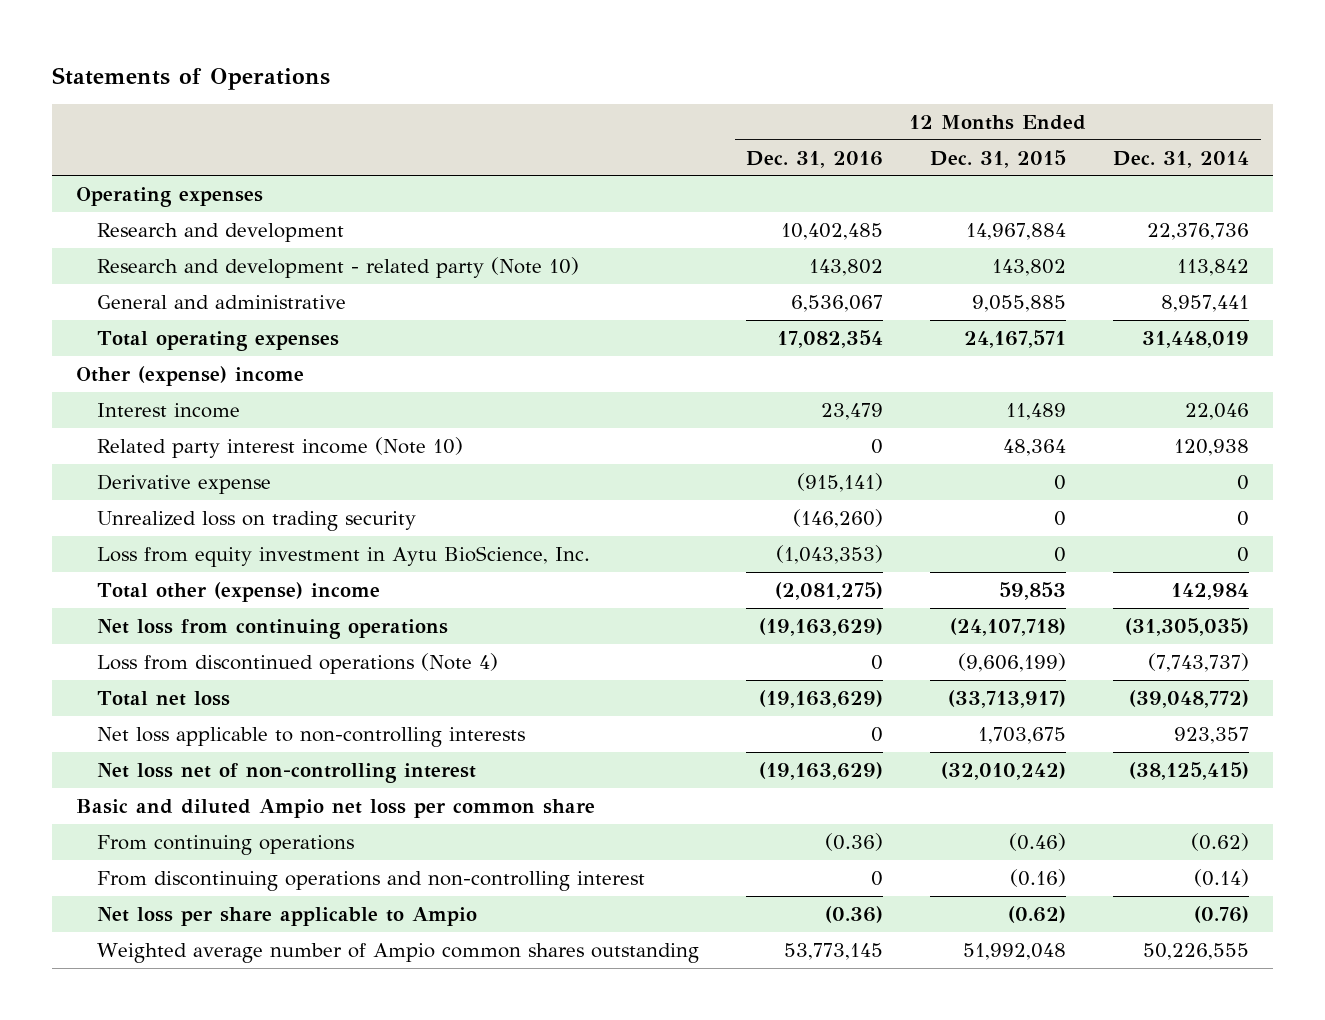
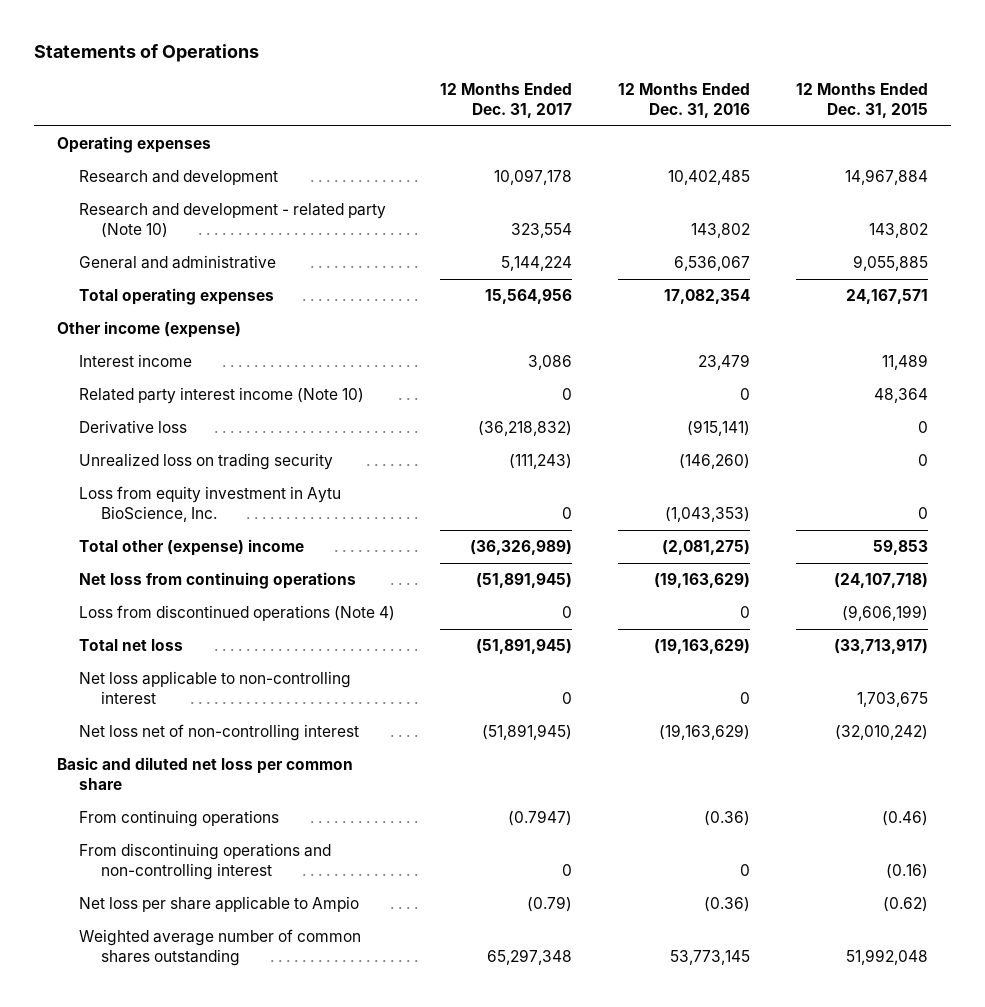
[1113,150,1250,168] Dec. 31, 2014 -> none
none -> [440,83,573,119] 12 Months Ended Dec. 31, 2017
[75,365,304,386] Other (expense) income -> [56,320,241,338] Other income (expense)
[97,473,272,494] Derivative expense -> [78,419,187,434] Derivative loss
[97,726,526,747] Net loss applicable to non-controlling interests -> [78,670,351,705] Net loss applicable to non-controlling interest
[75,798,595,818] Basic and diluted Ampio net loss per common share -> [56,756,353,791] Basic and diluted net loss per common share
[97,942,700,963] Weighted average number of Ampio common shares outstanding -> [78,928,361,967] Weighted average number of common shares outstanding

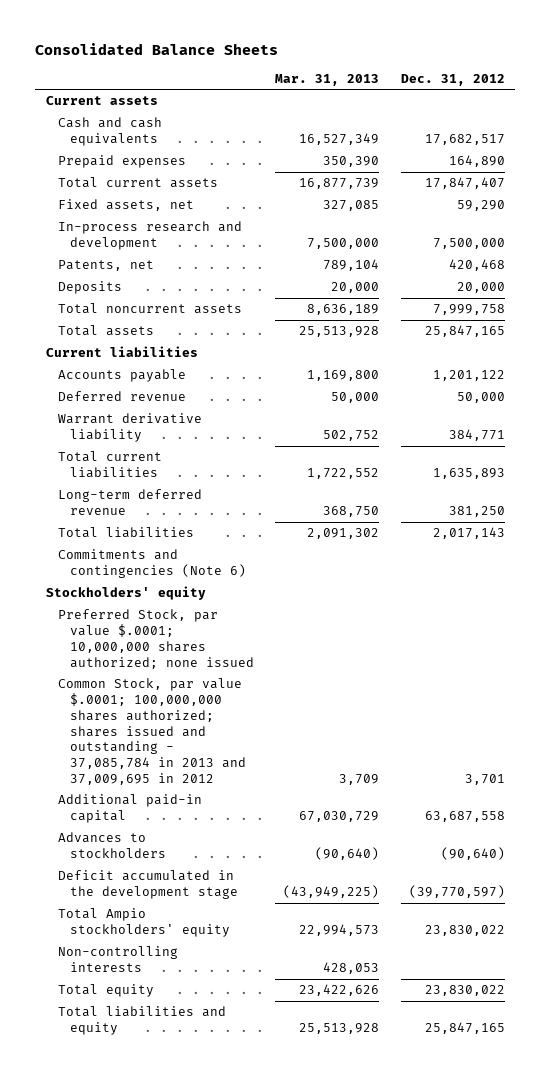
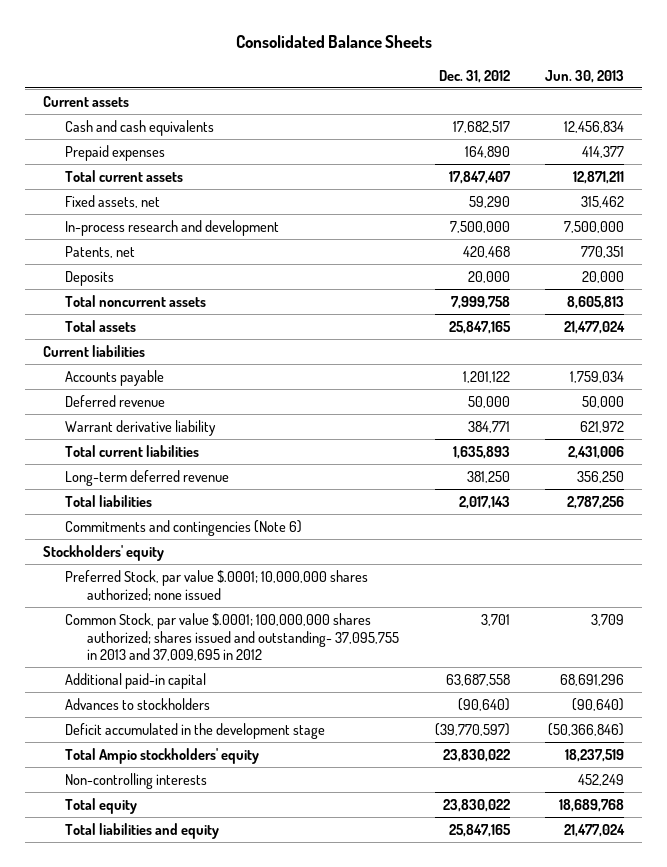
[275,73,380,86] Mar. 31, 2013 -> none
none -> [545,69,625,83] Jun. 30, 2013
[57,678,246,785] Common Stock, par value $.0001; 100,000,000 shares authorized; shares issued and outstanding - 37,085,784 in 2013 and 37,009,695 in 2012 -> [64,612,399,662] Common Stock, par value $.0001; 100,000,000 shares authorized; shares issued and outstanding- 37,095,755 in 2013 and 37,009,695 in 2012

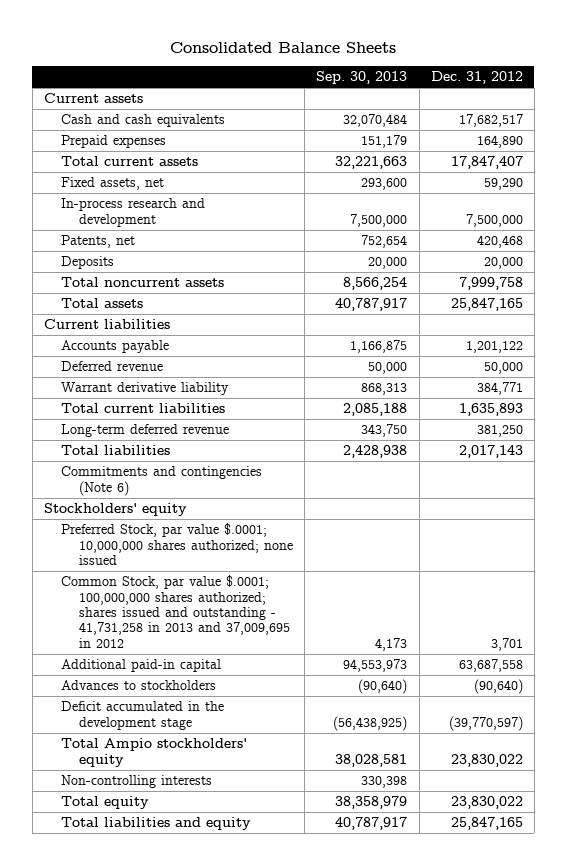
[545,69,625,83] Jun. 30, 2013 -> none
none -> [316,71,408,85] Sep. 30, 2013
[64,612,399,662] Common Stock, par value $.0001; 100,000,000 shares authorized; shares issued and outstanding- 37,095,755 in 2013 and 37,009,695 in 2012 -> [61,575,291,648] Common Stock, par value $.0001; 100,000,000 shares authorized; shares issued and outstanding - 41,731,258 in 2013 and 37,009,695 in 2012

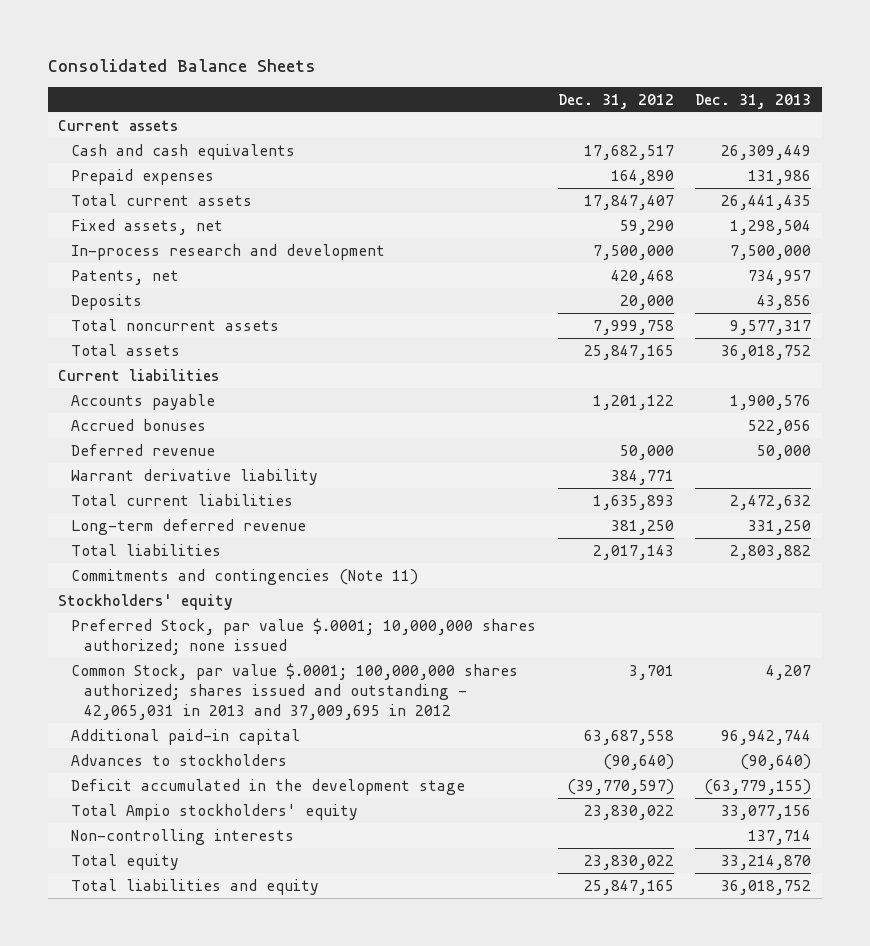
[316,71,408,85] Sep. 30, 2013 -> none
none -> [695,93,812,109] Dec. 31, 2013
none -> [71,418,207,431] Accrued bonuses
[61,466,263,496] Commitments and contingencies (Note 6) -> [71,568,419,585] Commitments and contingencies (Note 11)
[61,575,291,648] Common Stock, par value $.0001; 100,000,000 shares authorized; shares issued and outstanding - 41,731,258 in 2013 and 37,009,695 in 2012 -> [71,662,519,720] Common Stock, par value $.0001; 100,000,000 shares authorized; shares issued and outstanding - 42,065,031 in 2013 and 37,009,695 in 2012

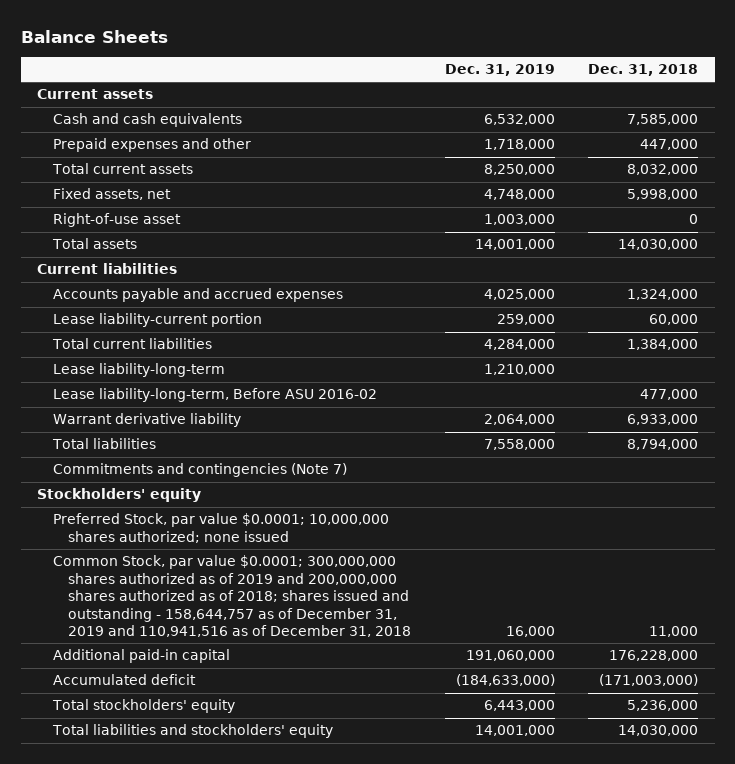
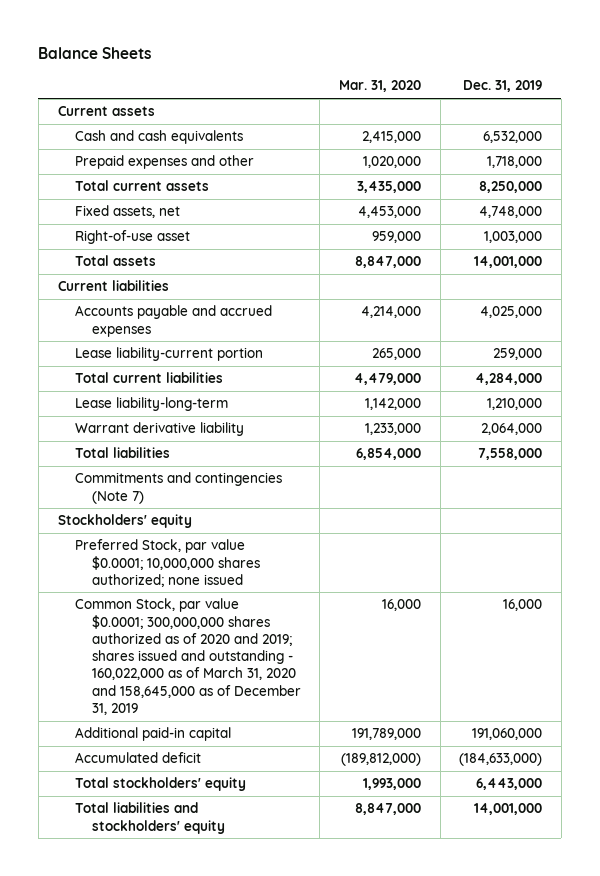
[588,64,699,77] Dec. 31, 2018 -> none
none -> [338,80,421,93] Mar. 31, 2020
[52,388,377,403] Lease liability-long-term, Before ASU 2016-02 -> none
[52,555,412,638] Common Stock, par value $0.0001; 300,000,000 shares authorized as of 2019 and 200,000,000 shares authorized as of 2018; shares issued and outstanding - 158,644,757 as of December 31, 2019 and 110,941,516 as of December 31, 2018 -> [74,598,301,715] Common Stock, par value $0.0001; 300,000,000 shares authorized as of 2020 and 2019; shares issued and outstanding - 160,022,000 as of March 31, 2020 and 158,645,000 as of December 31, 2019

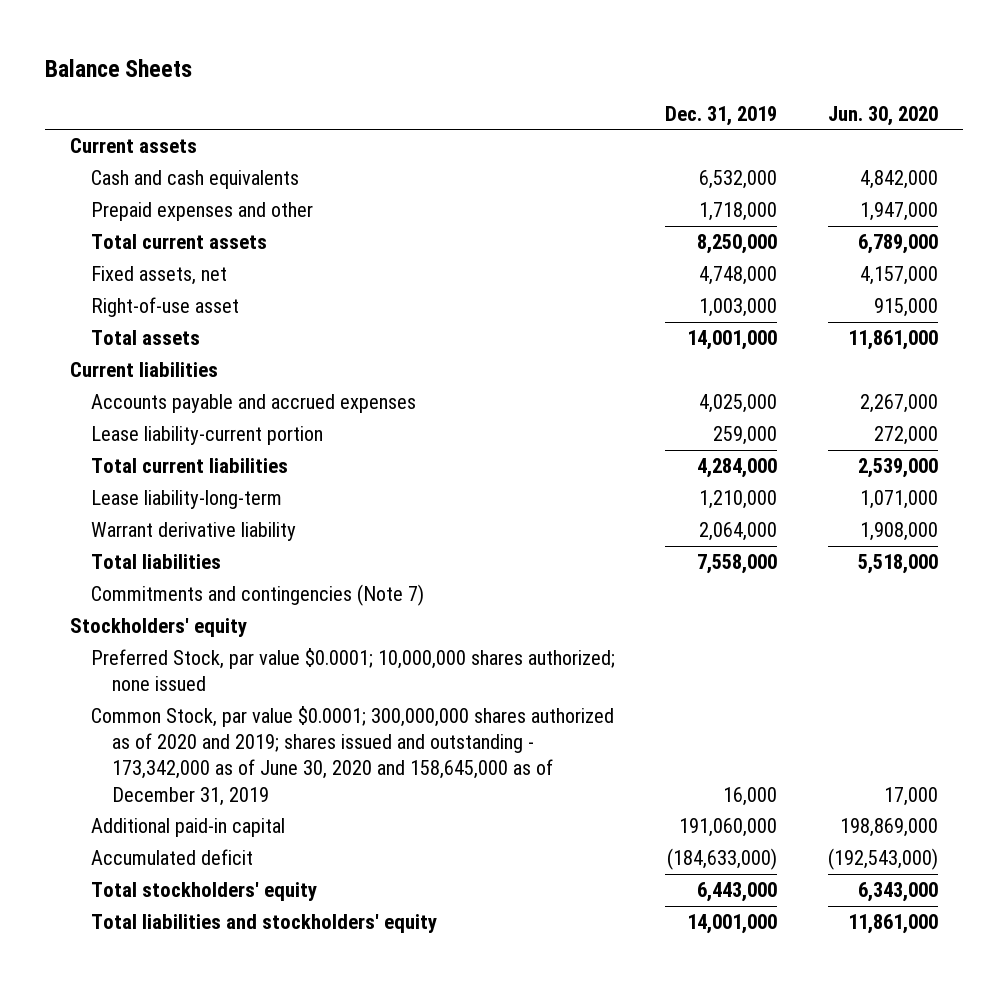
[338,80,421,93] Mar. 31, 2020 -> none
none -> [827,105,938,126] Jun. 30, 2020
[74,598,301,715] Common Stock, par value $0.0001; 300,000,000 shares authorized as of 2020 and 2019; shares issued and outstanding - 160,022,000 as of March 31, 2020 and 158,645,000 as of December 31, 2019 -> [90,706,614,806] Common Stock, par value $0.0001; 300,000,000 shares authorized as of 2020 and 2019; shares issued and outstanding - 173,342,000 as of June 30, 2020 and 158,645,000 as of December 31, 2019

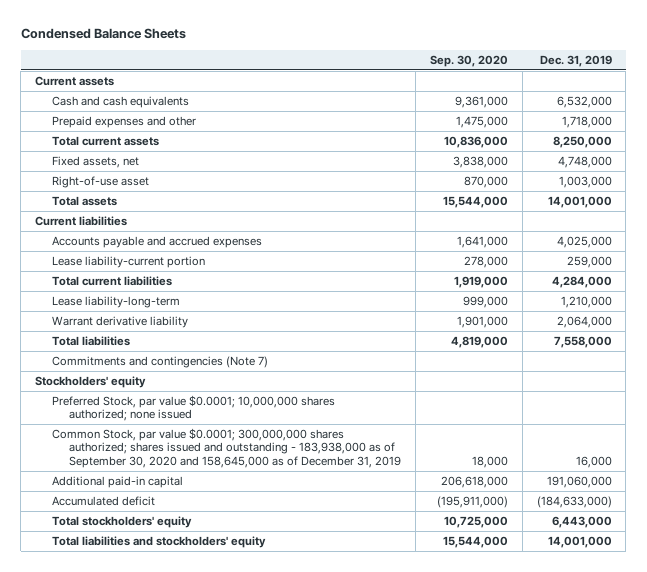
[45,59,193,78] Balance Sheets -> [20,28,186,40] Condensed Balance Sheets
[827,105,938,126] Jun. 30, 2020 -> none
none -> [429,54,508,67] Sep. 30, 2020
[90,706,614,806] Common Stock, par value $0.0001; 300,000,000 shares authorized as of 2020 and 2019; shares issued and outstanding - 173,342,000 as of June 30, 2020 and 158,645,000 as of December 31, 2019 -> [51,428,401,468] Common Stock, par value $0.0001; 300,000,000 shares authorized; shares issued and outstanding - 183,938,000 as of September 30, 2020 and 158,645,000 as of December 31, 2019

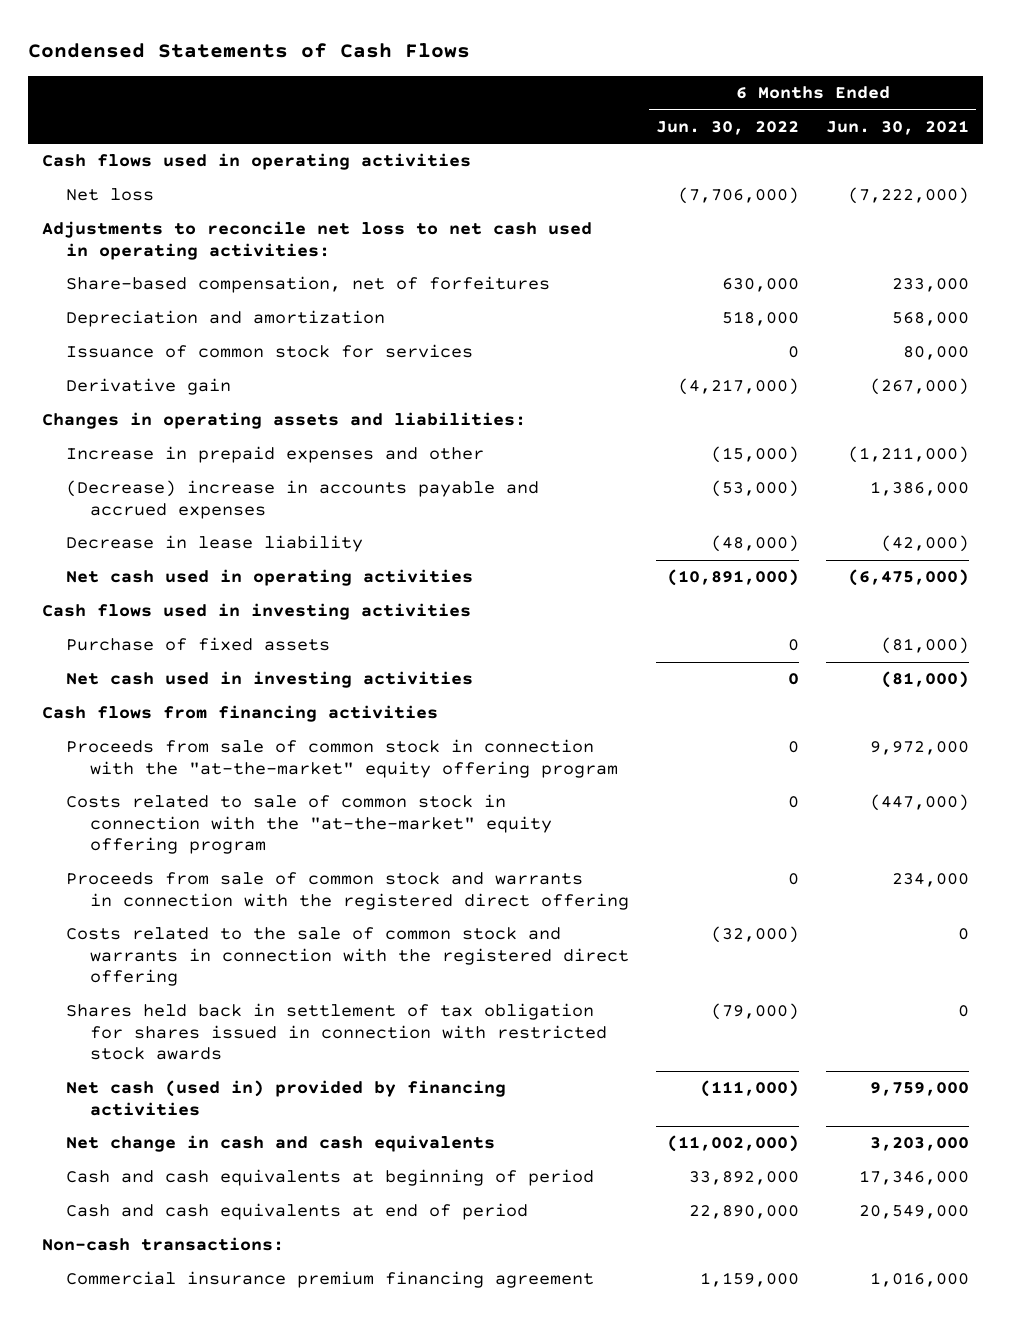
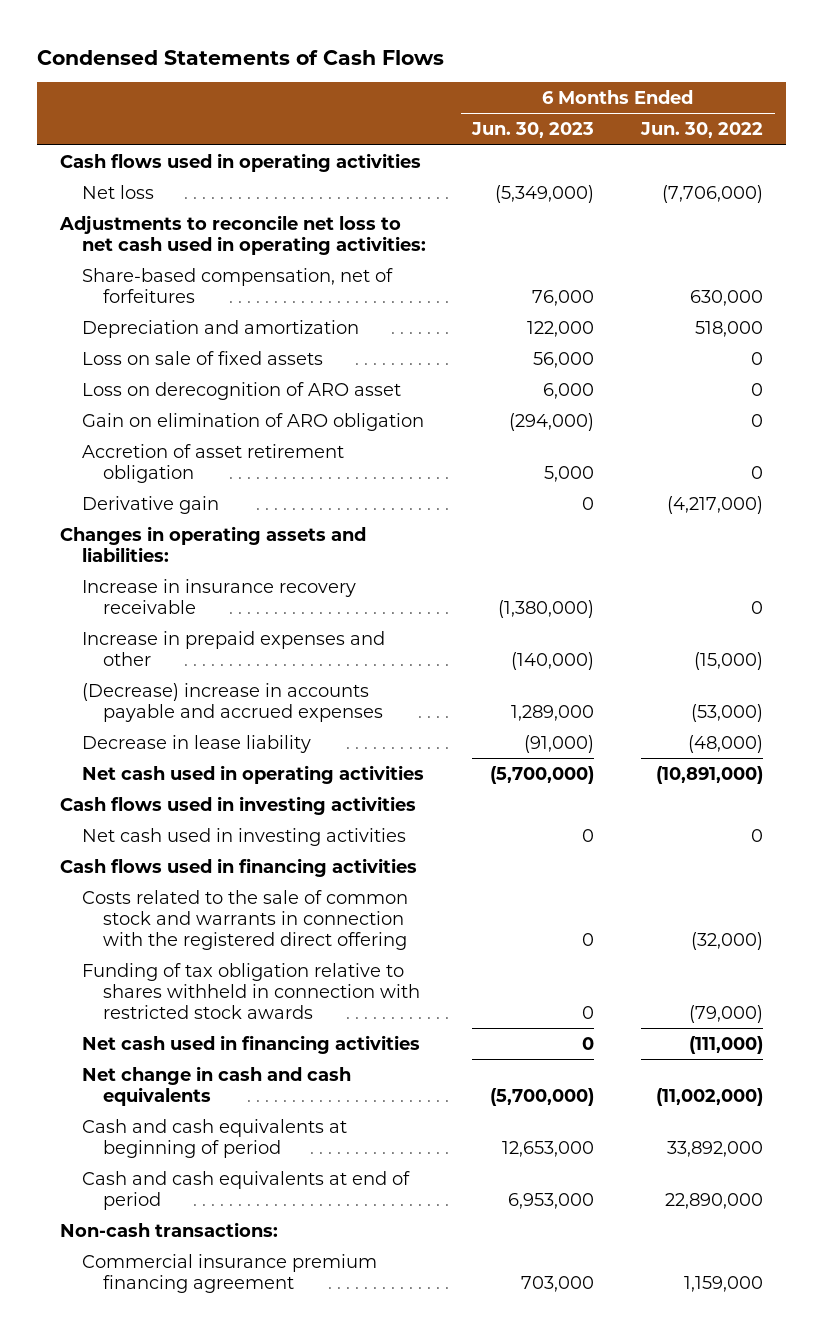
[826,119,970,135] Jun. 30, 2021 -> none
none -> [471,122,595,139] Jun. 30, 2023
[65,344,473,359] Issuance of common stock for services -> none
none -> [81,350,323,365] Loss on sale of fixed assets
none -> [81,381,401,400] Loss on derecognition of ARO asset
none -> [81,412,424,431] Gain on elimination of ARO obligation
none -> [81,443,344,483] Accretion of asset retirement obligation
none -> [81,578,356,614] Increase in insurance recovery receivable
[65,637,330,652] Purchase of fixed assets -> none
[65,739,618,778] Proceeds from sale of common stock in connection with the "at-the-market" equity offering program -> none
[65,794,552,855] Costs related to sale of common stock in connection with the "at-the-market" equity offering program -> none
[65,872,629,910] Proceeds from sale of common stock and warrants in connection with the registered direct offering -> none
[41,705,438,723] Cash flows from financing activities -> [60,857,418,877] Cash flows used in financing activities
[65,1003,607,1061] Shares held back in settlement of tax obligation for shares issued in connection with restricted stock awards -> [81,962,420,1019] Funding of tax obligation relative to shares withheld in connection with restricted stock awards
[65,1080,506,1116] Net cash (used in) provided by financing activities -> [81,1034,420,1054] Net cash used in financing activities

